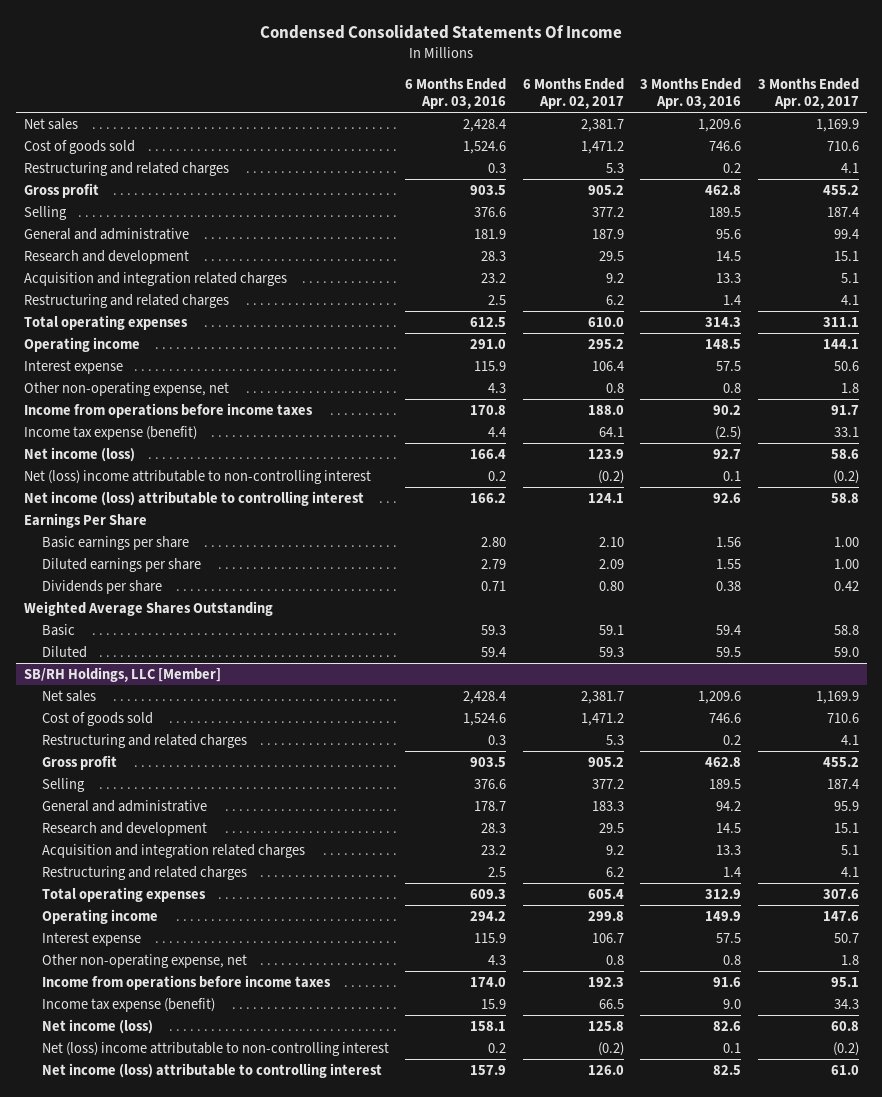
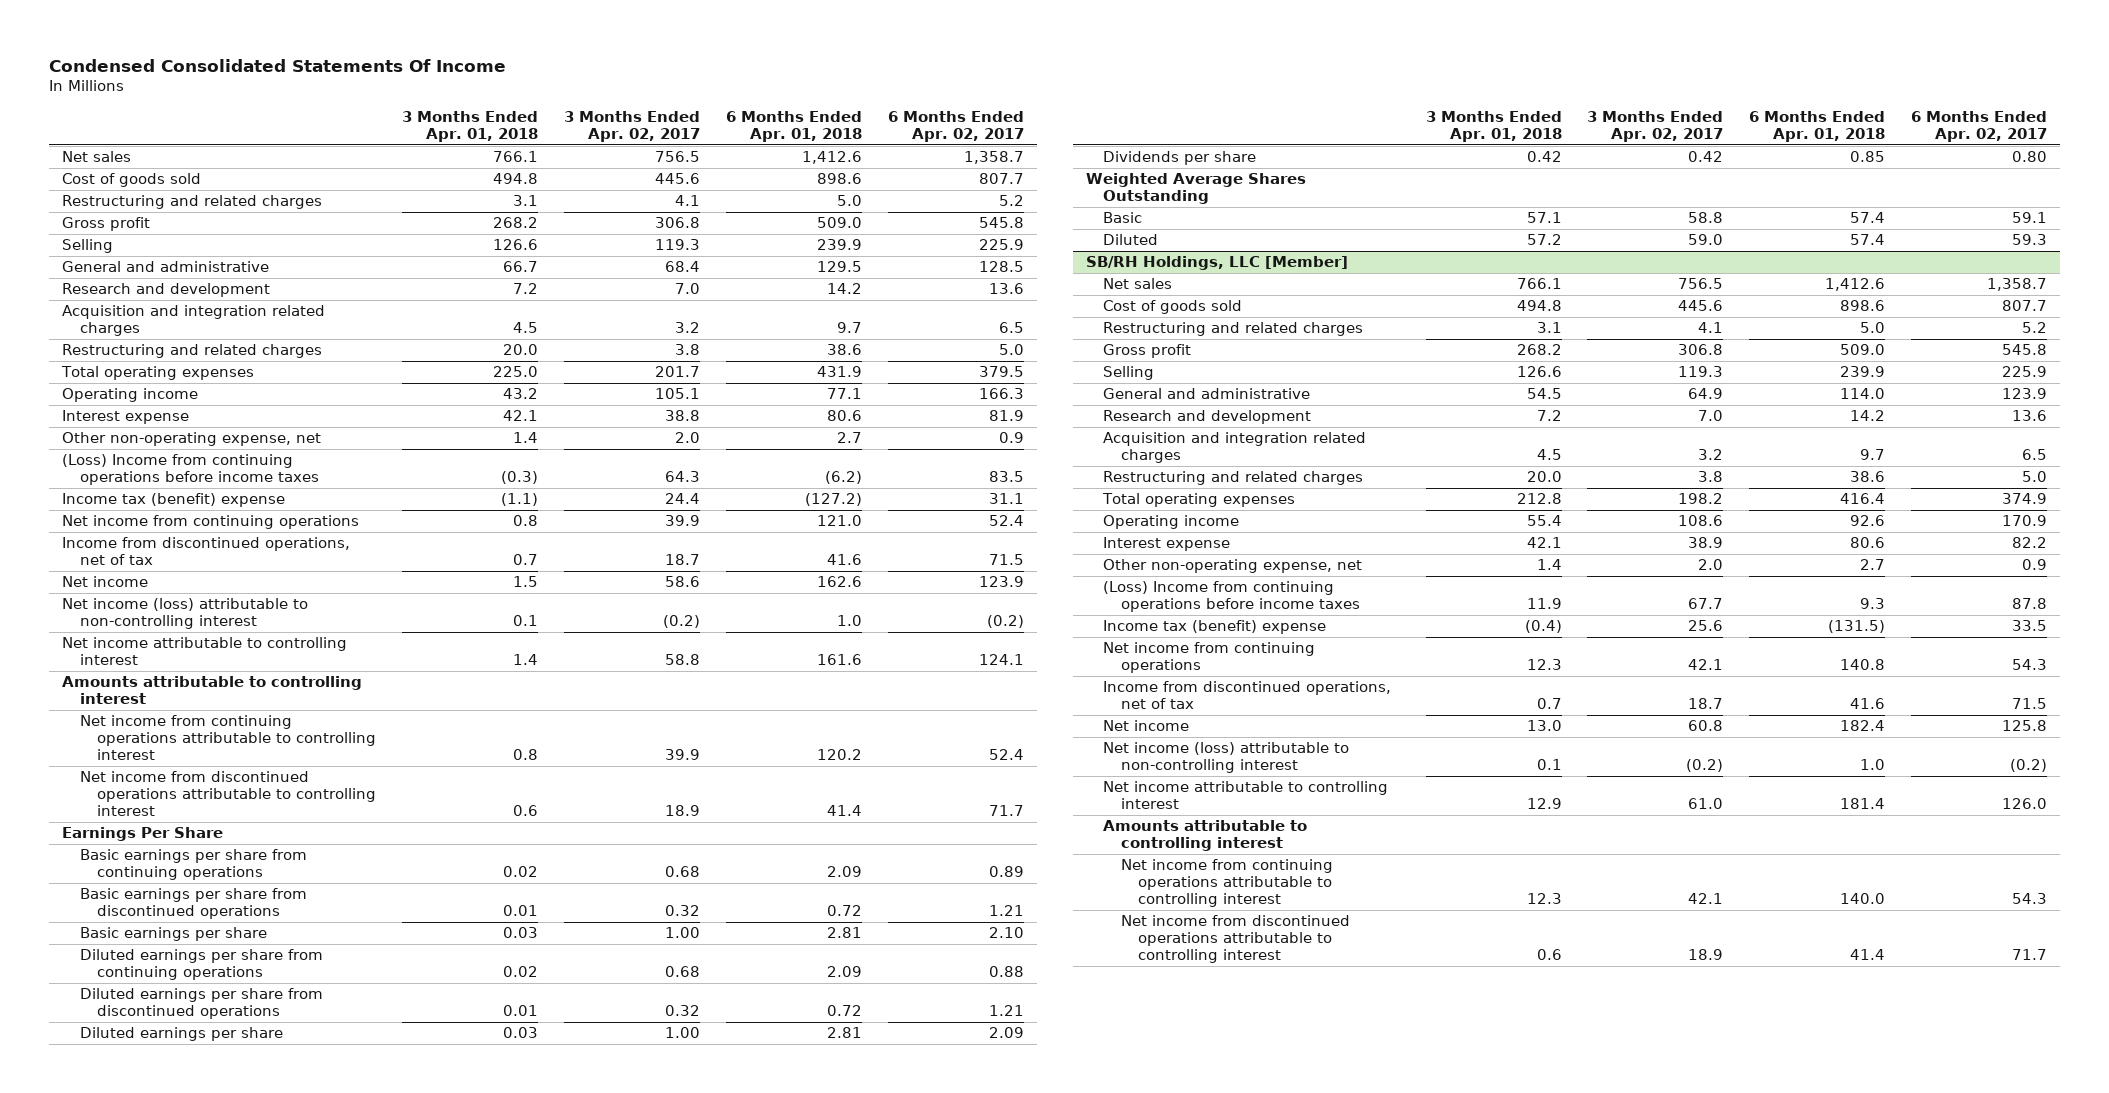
[405,77,507,110] 6 Months Ended Apr. 03, 2016 -> none
[640,77,742,110] 3 Months Ended Apr. 03, 2016 -> none
none -> [402,110,539,142] 3 Months Ended Apr. 01, 2018
none -> [725,110,862,142] 6 Months Ended Apr. 01, 2018
[580,118,624,132] 2,381.7 -> [963,151,1024,165] 1,358.7
[815,118,859,132] 1,169.9 -> [655,151,701,163] 756.5
[580,140,624,154] 1,471.2 -> [978,173,1024,185] 807.7
[826,140,859,151] 710.6 -> [655,173,701,185] 445.6
[605,162,624,173] 5.3 -> [998,195,1024,207] 5.2
[587,184,624,195] 905.2 -> [978,217,1024,229] 545.8
[822,184,859,195] 455.2 -> [655,217,701,229] 306.8
[591,206,624,217] 377.2 -> [978,239,1024,251] 225.9
[826,206,859,217] 187.4 -> [655,239,701,251] 119.3
[591,228,624,239] 187.9 -> [978,261,1024,273] 128.5
[833,228,859,239] 99.4 -> [665,261,701,273] 68.4
[598,250,624,261] 29.5 -> [988,283,1024,295] 13.6
[833,250,859,261] 15.1 -> [675,283,701,295] 7.0
[605,272,624,283] 9.2 -> [998,322,1024,334] 6.5
[840,272,859,283] 5.1 -> [675,322,701,334] 3.2
[605,294,624,305] 6.2 -> [998,344,1024,356] 5.0
[840,294,859,305] 4.1 -> [675,344,701,356] 3.8
[587,316,624,327] 610.0 -> [978,366,1024,378] 379.5
[822,316,859,327] 311.1 -> [655,366,701,378] 201.7
[587,338,624,349] 295.2 -> [978,388,1024,400] 166.3
[822,338,859,349] 144.1 -> [655,388,701,400] 105.1
[591,360,624,371] 106.4 -> [988,410,1024,422] 81.9
[833,360,859,371] 50.6 -> [665,410,701,422] 38.8
[605,382,624,393] 0.8 -> [998,432,1024,444] 0.9
[840,382,859,393] 1.8 -> [675,432,701,444] 2.0
[23,402,313,418] Income from operations before income taxes -> [62,454,319,486] (Loss) Income from continuing operations before income taxes
[587,404,624,415] 188.0 -> [988,471,1024,483] 83.5
[830,404,859,415] 91.7 -> [665,471,701,483] 64.3
[23,425,197,440] Income tax expense (benefit) -> [62,493,286,508] Income tax (benefit) expense
[598,426,624,437] 64.1 -> [988,493,1024,505] 31.1
[833,426,859,437] 33.1 -> [665,493,701,505] 24.4
none -> [62,515,360,530] Net income from continuing operations
none -> [62,537,351,566] Income from discontinued operations, net of tax
[23,446,135,462] Net income (loss) -> [62,576,149,588] Net income
[23,469,371,484] Net (loss) income attributable to non-controlling interest -> [62,598,309,630] Net income (loss) attributable to non-controlling interest
[23,490,364,506] Net income (loss) attributable to controlling interest -> [62,637,348,666] Net income attributable to controlling interest
none -> [62,676,363,705] Amounts attributable to controlling interest
none -> [79,715,377,761] Net income from continuing operations attributable to controlling interest
none -> [79,771,377,817] Net income from discontinued operations attributable to controlling interest
none -> [79,849,307,881] Basic earnings per share from continuing operations
none -> [79,888,307,920] Basic earnings per share from discontinued operations
none -> [79,949,323,981] Diluted earnings per share from continuing operations
none -> [79,988,323,1020] Diluted earnings per share from discontinued operations
[580,690,624,704] 2,381.7 -> [1987,278,2048,292] 1,358.7
[815,690,859,704] 1,169.9 -> [1678,278,1724,290] 756.5
[580,712,624,726] 1,471.2 -> [2002,300,2048,312] 807.7
[826,712,859,723] 710.6 -> [1678,300,1724,312] 445.6
[605,734,624,745] 5.3 -> [2022,322,2048,334] 5.2
[587,756,624,767] 905.2 -> [2002,344,2048,356] 545.8
[822,756,859,767] 455.2 -> [1678,344,1724,356] 306.8
[591,778,624,789] 377.2 -> [2002,366,2048,378] 225.9
[826,778,859,789] 187.4 -> [1678,366,1724,378] 119.3
[591,800,624,811] 183.3 -> [2002,388,2048,400] 123.9
[833,800,859,811] 95.9 -> [1688,388,1724,400] 64.9
[598,822,624,833] 29.5 -> [2012,410,2048,422] 13.6
[833,822,859,833] 15.1 -> [1698,410,1724,422] 7.0
[605,844,624,855] 9.2 -> [2022,449,2048,461] 6.5
[840,844,859,855] 5.1 -> [1698,449,1724,461] 3.2
[605,866,624,877] 6.2 -> [2022,471,2048,483] 5.0
[840,866,859,877] 4.1 -> [1698,471,1724,483] 3.8
[587,888,624,899] 605.4 -> [2002,493,2048,505] 374.9
[822,888,859,899] 307.6 -> [1678,493,1724,505] 198.2
[587,910,624,921] 299.8 -> [2002,515,2048,527] 170.9
[822,910,859,921] 147.6 -> [1678,515,1724,527] 108.6
[591,932,624,943] 106.7 -> [2012,537,2048,549] 82.2
[833,932,859,943] 50.7 -> [1688,537,1724,549] 38.9
[605,954,624,965] 0.8 -> [2022,559,2048,571] 0.9
[840,954,859,965] 1.8 -> [1698,559,1724,571] 2.0
[42,974,332,990] Income from operations before income taxes -> [1103,581,1360,613] (Loss) Income from continuing operations before income taxes
[587,976,624,987] 192.3 -> [2012,598,2048,610] 87.8
[830,976,859,987] 95.1 -> [1688,598,1724,610] 67.7
[42,997,216,1012] Income tax expense (benefit) -> [1103,620,1327,635] Income tax (benefit) expense
[598,998,624,1009] 66.5 -> [2012,620,2048,632] 33.5
[833,998,859,1009] 34.3 -> [1688,620,1724,632] 25.6
none -> [1103,642,1316,674] Net income from continuing operations
none -> [1103,681,1392,710] Income from discontinued operations, net of tax
[42,1018,154,1034] Net income (loss) -> [1103,720,1190,732] Net income
[42,1041,390,1056] Net (loss) income attributable to non-controlling interest -> [1103,742,1350,774] Net income (loss) attributable to non-controlling interest
[42,1062,383,1078] Net income (loss) attributable to controlling interest -> [1103,781,1389,810] Net income attributable to controlling interest
none -> [1103,820,1308,852] Amounts attributable to controlling interest
none -> [1120,859,1333,908] Net income from continuing operations attributable to controlling interest
none -> [1120,915,1350,964] Net income from discontinued operations attributable to controlling interest

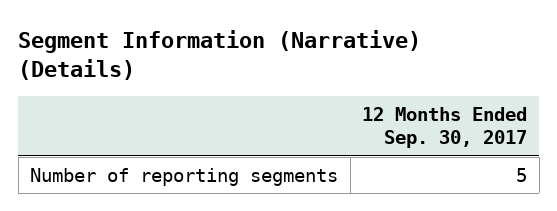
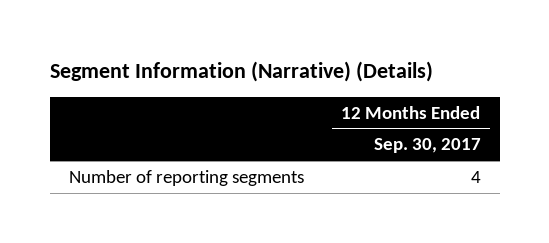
[516,167,528,182] 5 -> [470,170,481,183] 4

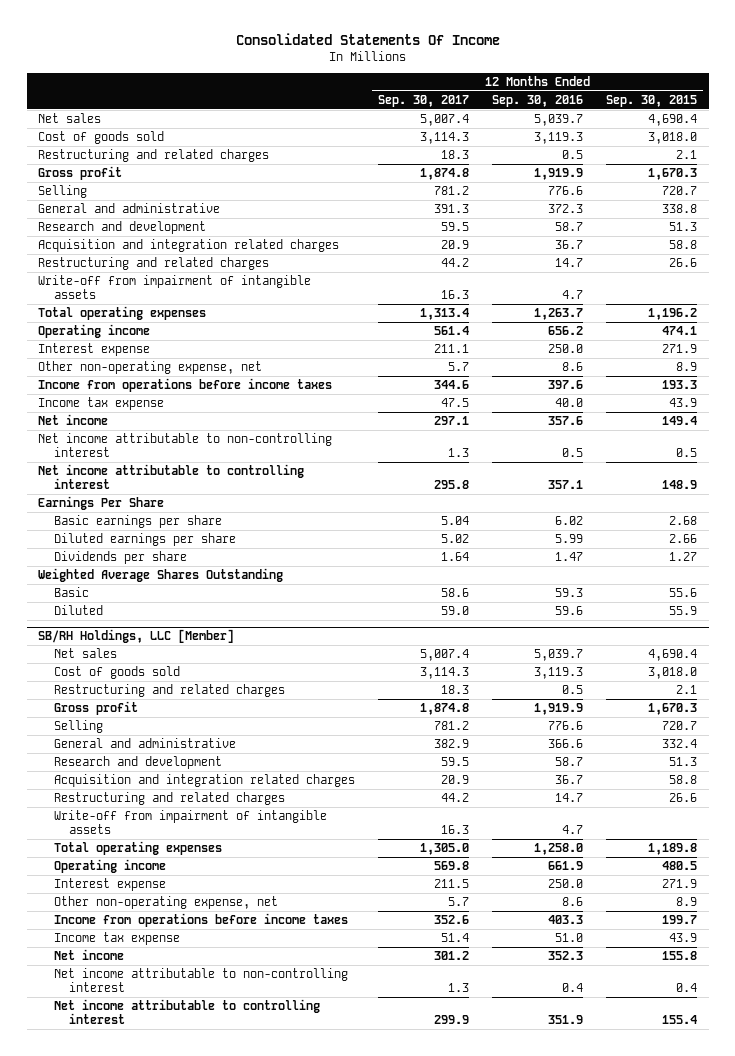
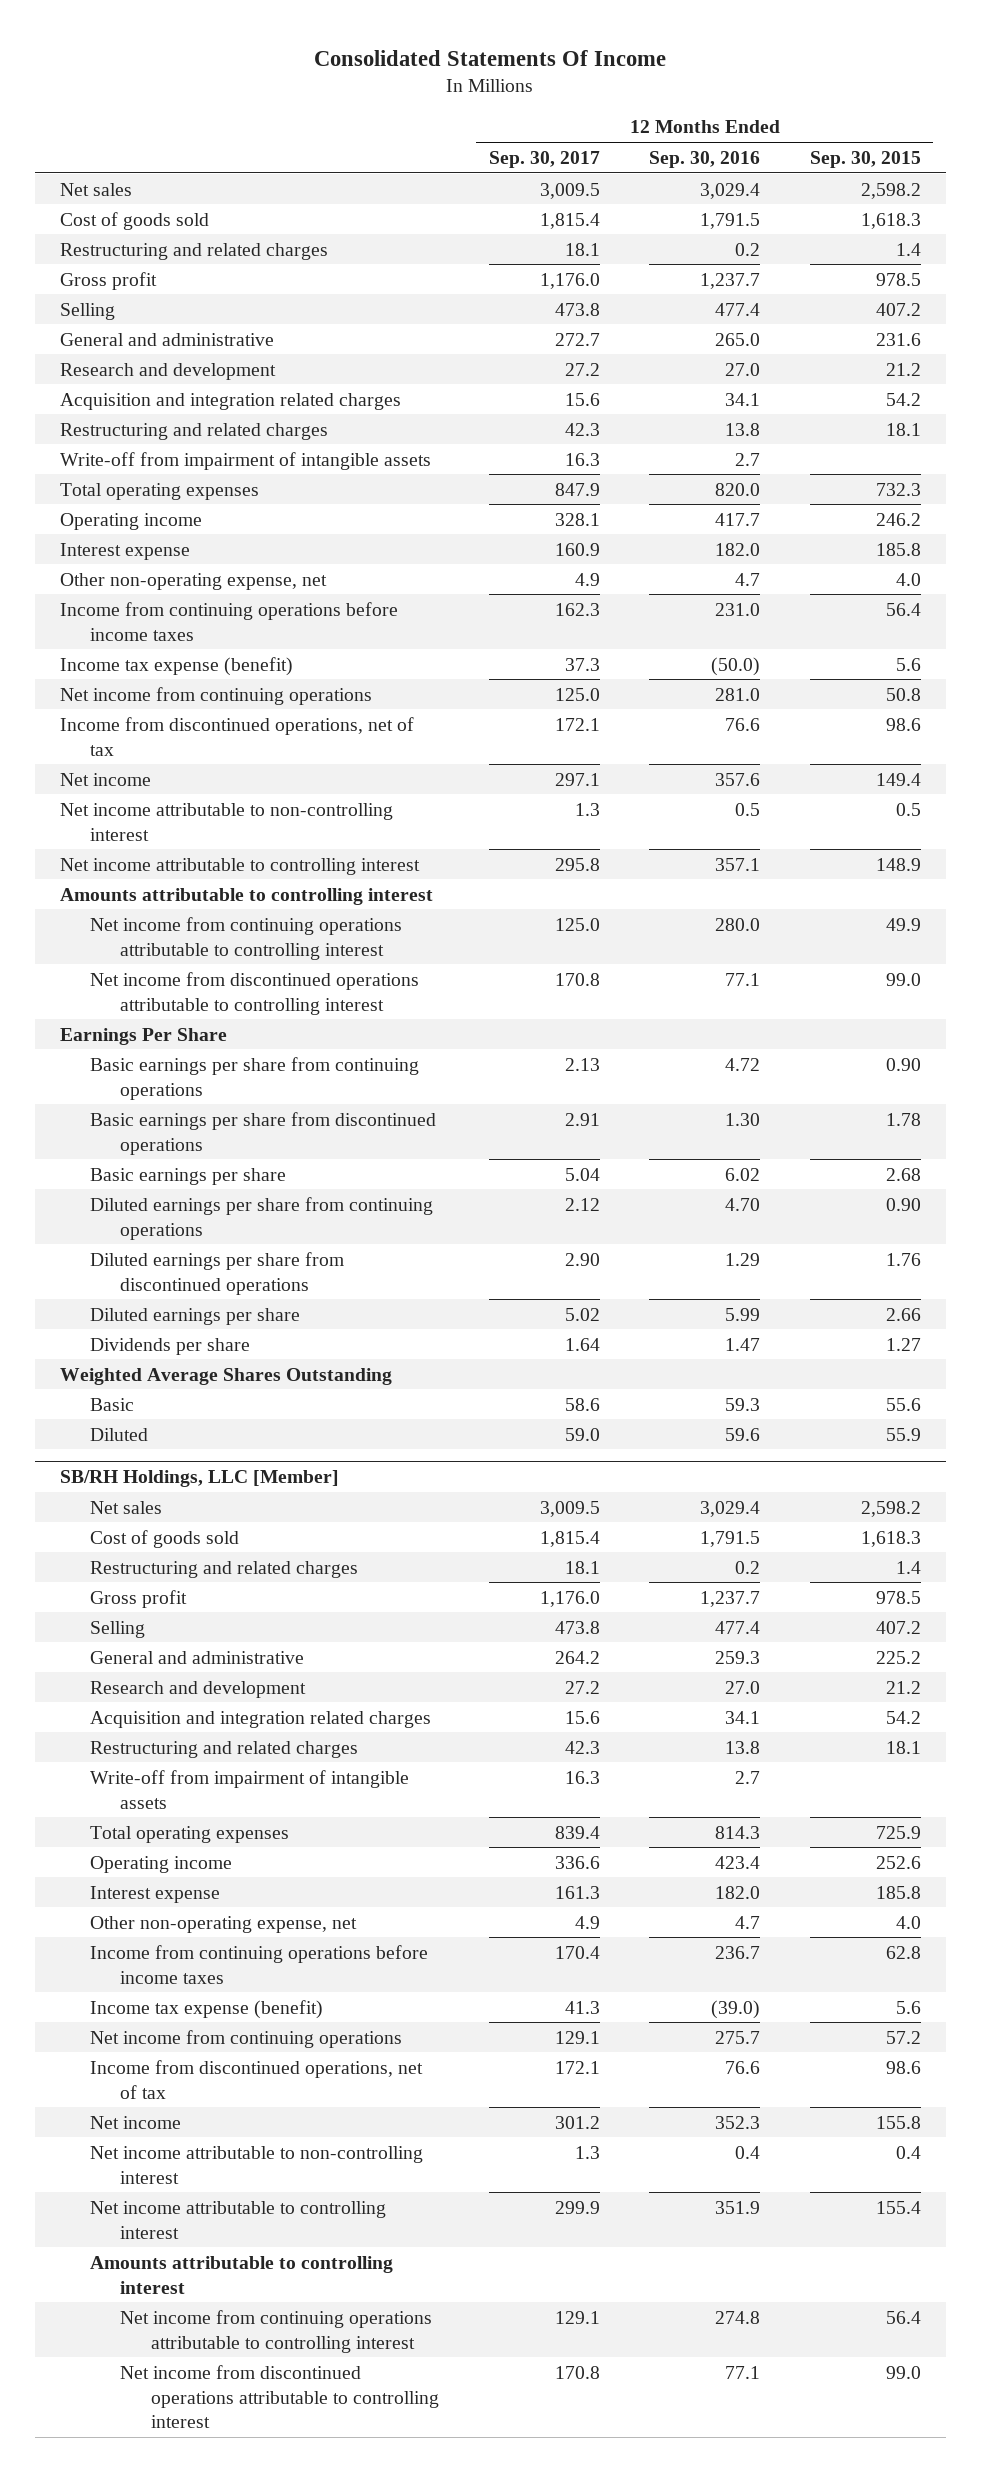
[419,114,469,127] 5,007.4 -> [539,182,600,199] 3,009.5
[534,114,584,127] 5,039.7 -> [700,182,761,199] 3,029.4
[648,114,698,127] 4,690.4 -> [861,182,922,199] 2,598.2
[419,132,469,145] 3,114.3 -> [539,212,600,229] 1,815.4
[534,132,584,145] 3,119.3 -> [700,212,761,229] 1,791.5
[648,132,698,145] 3,018.0 -> [861,212,922,229] 1,618.3
[440,150,469,160] 18.3 -> [564,242,600,256] 18.1
[562,150,584,160] 0.5 -> [735,242,761,256] 0.2
[676,150,698,160] 2.1 -> [896,242,922,256] 1.4
[419,168,469,181] 1,874.8 -> [539,272,600,289] 1,176.0
[534,168,584,181] 1,919.9 -> [700,272,761,289] 1,237.7
[648,168,698,181] 1,670.3 -> [876,272,922,286] 978.5
[433,186,469,196] 781.2 -> [554,302,600,316] 473.8
[548,186,584,196] 776.6 -> [715,302,761,316] 477.4
[662,186,698,196] 720.7 -> [876,302,922,316] 407.2
[433,204,469,214] 391.3 -> [554,332,600,346] 272.7
[548,204,584,214] 372.3 -> [715,332,761,346] 265.0
[662,204,698,214] 338.8 -> [876,332,922,346] 231.6
[440,222,469,232] 59.5 -> [564,362,600,376] 27.2
[555,222,584,232] 58.7 -> [725,362,761,376] 27.0
[669,222,698,232] 51.3 -> [886,362,922,376] 21.2
[440,240,469,250] 20.9 -> [564,392,600,406] 15.6
[555,240,584,250] 36.7 -> [725,392,761,406] 34.1
[669,240,698,250] 58.8 -> [886,392,922,406] 54.2
[440,258,469,268] 44.2 -> [564,422,600,436] 42.3
[555,258,584,268] 14.7 -> [725,422,761,436] 13.8
[669,258,698,268] 26.6 -> [886,422,922,436] 18.1
[562,290,584,300] 4.7 -> [735,452,761,466] 2.7
[419,308,469,321] 1,313.4 -> [554,482,600,496] 847.9
[534,308,584,321] 1,263.7 -> [715,482,761,496] 820.0
[648,308,698,321] 1,196.2 -> [876,482,922,496] 732.3
[433,326,469,336] 561.4 -> [554,512,600,526] 328.1
[548,326,584,336] 656.2 -> [715,512,761,526] 417.7
[662,326,698,336] 474.1 -> [876,512,922,526] 246.2
[433,344,469,354] 211.1 -> [554,542,600,556] 160.9
[548,344,584,354] 250.0 -> [715,542,761,556] 182.0
[662,344,698,354] 271.9 -> [876,542,922,556] 185.8
[447,362,469,372] 5.7 -> [574,572,600,586] 4.9
[562,362,584,372] 8.6 -> [735,572,761,586] 4.7
[676,362,698,372] 8.9 -> [896,572,922,586] 4.0
[38,378,333,393] Income from operations before income taxes -> [59,601,398,641] Income from continuing operations before income taxes
[433,380,469,390] 344.6 -> [554,602,600,616] 162.3
[548,380,584,390] 397.6 -> [715,602,761,616] 231.0
[662,380,698,390] 193.3 -> [886,602,922,616] 56.4
[38,397,165,411] Income tax expense -> [59,656,293,676] Income tax expense (benefit)
[440,398,469,408] 47.5 -> [564,657,600,671] 37.3
[555,398,584,408] 40.0 -> [711,656,761,676] (50.0)
[669,398,698,408] 43.9 -> [896,657,922,671] 5.6
none -> [59,686,372,705] Net income from continuing operations
none -> [59,716,414,756] Income from discontinued operations, net of tax
none -> [59,887,433,905] Amounts attributable to controlling interest
none -> [90,916,403,960] Net income from continuing operations attributable to controlling interest
none -> [90,971,420,1015] Net income from discontinued operations attributable to controlling interest
none -> [90,1056,420,1100] Basic earnings per share from continuing operations
none -> [90,1111,437,1155] Basic earnings per share from discontinued operations
none -> [90,1196,434,1240] Diluted earnings per share from continuing operations
none -> [90,1251,345,1295] Diluted earnings per share from discontinued operations
[419,649,469,662] 5,007.4 -> [539,1500,600,1517] 3,009.5
[534,649,584,662] 5,039.7 -> [700,1500,761,1517] 3,029.4
[648,649,698,662] 4,690.4 -> [861,1500,922,1517] 2,598.2
[419,667,469,680] 3,114.3 -> [539,1530,600,1547] 1,815.4
[534,667,584,680] 3,119.3 -> [700,1530,761,1547] 1,791.5
[648,667,698,680] 3,018.0 -> [861,1530,922,1547] 1,618.3
[440,685,469,695] 18.3 -> [564,1560,600,1574] 18.1
[562,685,584,695] 0.5 -> [735,1560,761,1574] 0.2
[676,685,698,695] 2.1 -> [896,1560,922,1574] 1.4
[419,703,469,716] 1,874.8 -> [539,1590,600,1607] 1,176.0
[534,703,584,716] 1,919.9 -> [700,1590,761,1607] 1,237.7
[648,703,698,716] 1,670.3 -> [876,1590,922,1604] 978.5
[433,721,469,731] 781.2 -> [554,1620,600,1634] 473.8
[548,721,584,731] 776.6 -> [715,1620,761,1634] 477.4
[662,721,698,731] 720.7 -> [876,1620,922,1634] 407.2
[433,739,469,749] 382.9 -> [554,1650,600,1664] 264.2
[548,739,584,749] 366.6 -> [715,1650,761,1664] 259.3
[662,739,698,749] 332.4 -> [876,1650,922,1664] 225.2
[440,757,469,767] 59.5 -> [564,1680,600,1694] 27.2
[555,757,584,767] 58.7 -> [725,1680,761,1694] 27.0
[669,757,698,767] 51.3 -> [886,1680,922,1694] 21.2
[440,775,469,785] 20.9 -> [564,1710,600,1724] 15.6
[555,775,584,785] 36.7 -> [725,1710,761,1724] 34.1
[669,775,698,785] 58.8 -> [886,1710,922,1724] 54.2
[440,793,469,803] 44.2 -> [564,1740,600,1754] 42.3
[555,793,584,803] 14.7 -> [725,1740,761,1754] 13.8
[669,793,698,803] 26.6 -> [886,1740,922,1754] 18.1
[562,825,584,835] 4.7 -> [735,1770,761,1784] 2.7
[419,843,469,856] 1,305.0 -> [554,1825,600,1839] 839.4
[534,843,584,856] 1,258.0 -> [715,1825,761,1839] 814.3
[648,843,698,856] 1,189.8 -> [876,1825,922,1839] 725.9
[433,861,469,871] 569.8 -> [554,1855,600,1869] 336.6
[548,861,584,871] 661.9 -> [715,1855,761,1869] 423.4
[662,861,698,871] 480.5 -> [876,1855,922,1869] 252.6
[433,879,469,889] 211.5 -> [554,1885,600,1899] 161.3
[548,879,584,889] 250.0 -> [715,1885,761,1899] 182.0
[662,879,698,889] 271.9 -> [876,1885,922,1899] 185.8
[447,897,469,907] 5.7 -> [574,1915,600,1929] 4.9
[562,897,584,907] 8.6 -> [735,1915,761,1929] 4.7
[676,897,698,907] 8.9 -> [896,1915,922,1929] 4.0
[53,913,348,928] Income from operations before income taxes -> [90,1944,429,1984] Income from continuing operations before income taxes
[433,915,469,925] 352.6 -> [554,1945,600,1959] 170.4
[548,915,584,925] 403.3 -> [715,1945,761,1959] 236.7
[662,915,698,925] 199.7 -> [886,1945,922,1959] 62.8
[53,932,180,946] Income tax expense -> [90,1999,324,2019] Income tax expense (benefit)
[440,933,469,943] 51.4 -> [564,2000,600,2014] 41.3
[555,933,584,943] 51.0 -> [711,1999,761,2019] (39.0)
[669,933,698,943] 43.9 -> [896,2000,922,2014] 5.6
none -> [90,2029,403,2048] Net income from continuing operations
none -> [90,2059,424,2099] Income from discontinued operations, net of tax
none -> [90,2255,394,2294] Amounts attributable to controlling interest
none -> [120,2309,433,2353] Net income from continuing operations attributable to controlling interest
none -> [120,2364,439,2429] Net income from discontinued operations attributable to controlling interest

